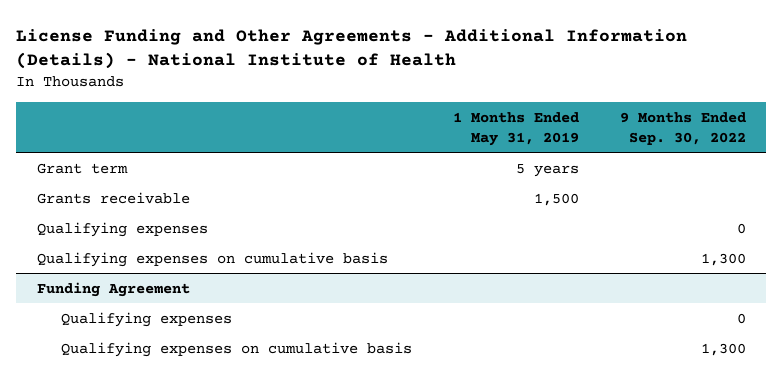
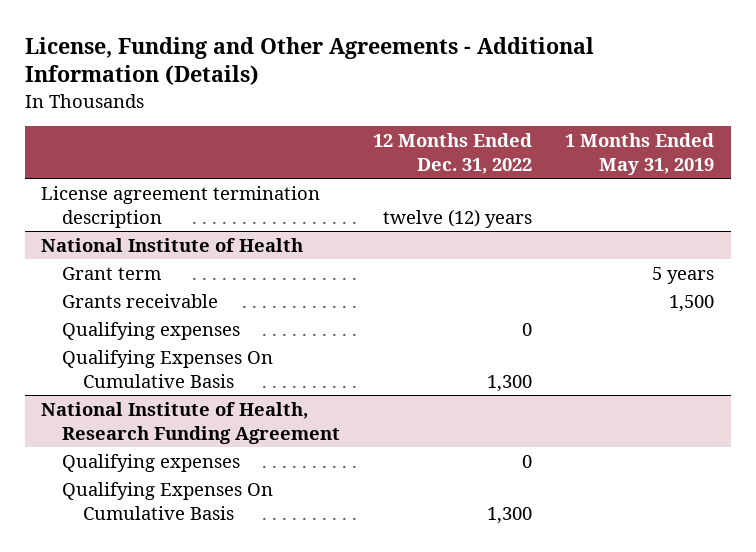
[16,28,688,70] License Funding and Other Agreements - Additional Information (Details) - National Institute of Health -> [24,36,594,86] License, Funding and Other Agreements - Additional Information (Details)
[619,111,746,145] 9 Months Ended Sep. 30, 2022 -> none
none -> [373,132,533,174] 12 Months Ended Dec. 31, 2022
[36,162,128,174] Grant term -> none
[36,191,190,204] Grants receivable -> none
[36,221,208,237] Qualifying expenses -> none
[36,251,388,267] Qualifying expenses on cumulative basis -> none
none -> [41,185,321,228] License agreement termination description
[36,281,190,297] Funding Agreement -> [41,237,304,252] National Institute of Health
none -> [62,266,162,280] Grant term
none -> [62,293,219,308] Grants receivable
[60,341,412,357] Qualifying expenses on cumulative basis -> [62,349,274,388] Qualifying Expenses On Cumulative Basis
none -> [41,401,341,444] National Institute of Health, Research Funding Agreement
none -> [62,453,241,472] Qualifying expenses
none -> [62,481,274,520] Qualifying Expenses On Cumulative Basis

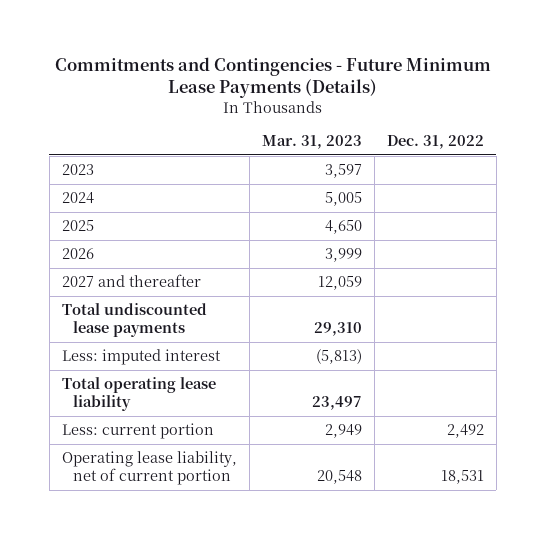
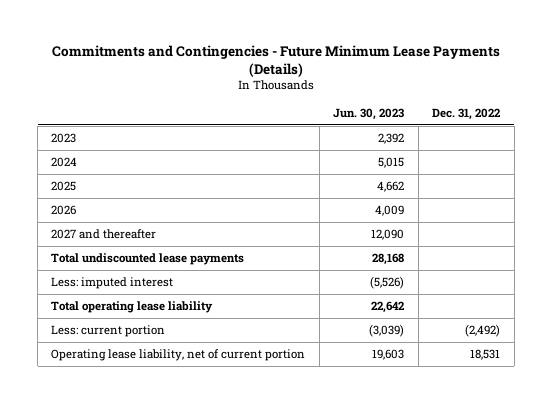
[261,135,362,150] Mar. 31, 2023 -> none
none -> [333,107,405,120] Jun. 30, 2023
[446,424,484,439] 2,492 -> [465,324,501,338] (2,492)

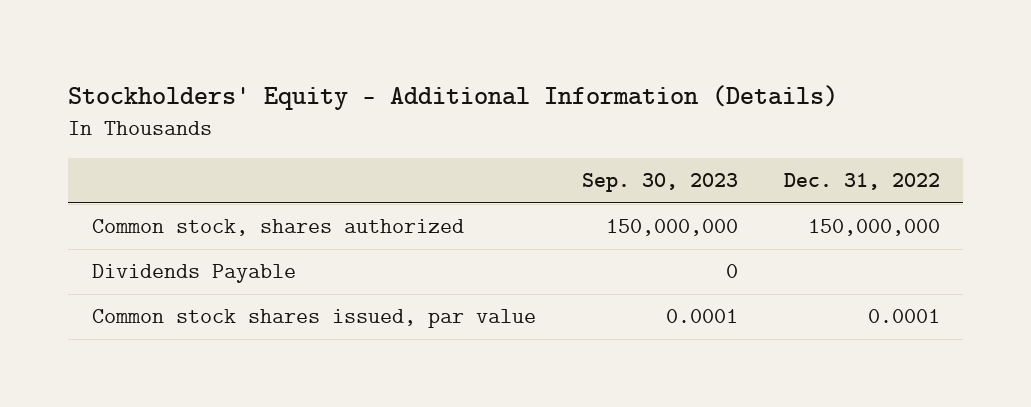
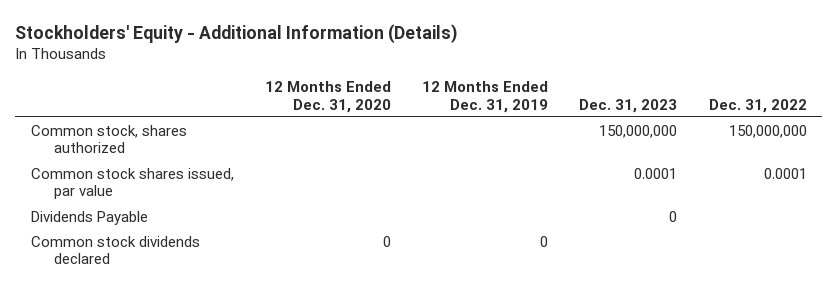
[581,173,738,193] Sep. 30, 2023 -> none
none -> [264,81,391,113] 12 Months Ended Dec. 31, 2020
none -> [422,81,549,113] 12 Months Ended Dec. 31, 2019
none -> [579,98,678,113] Dec. 31, 2023
[91,264,296,284] Dividends Payable -> [30,210,148,225] Dividends Payable
none -> [30,235,200,265] Common stock dividends declared

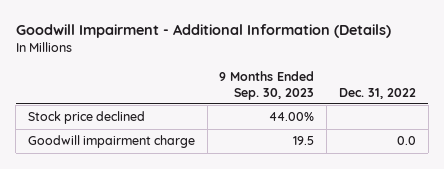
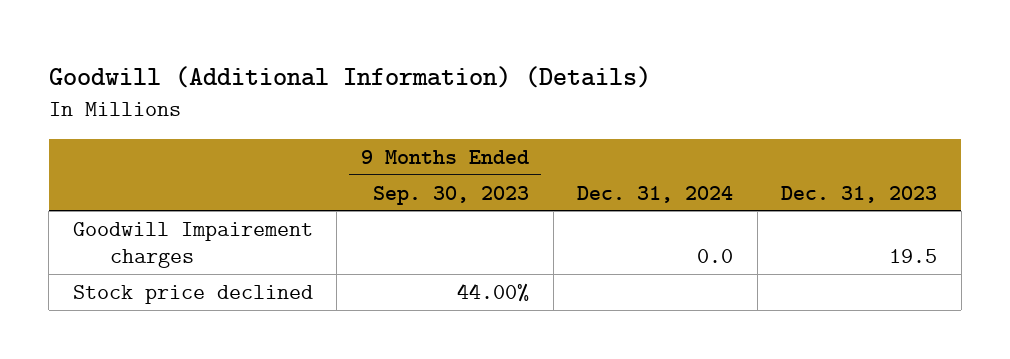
[15,24,391,39] Goodwill Impairment - Additional Information (Details) -> [48,65,651,88] Goodwill (Additional Information) (Details)
[338,87,416,99] Dec. 31, 2022 -> none
none -> [577,185,734,203] Dec. 31, 2024
none -> [781,185,938,203] Dec. 31, 2023
none -> [72,221,313,269] Goodwill Impairement charges
[27,135,195,149] Goodwill impairment charge -> none

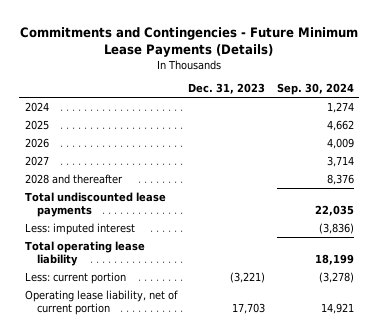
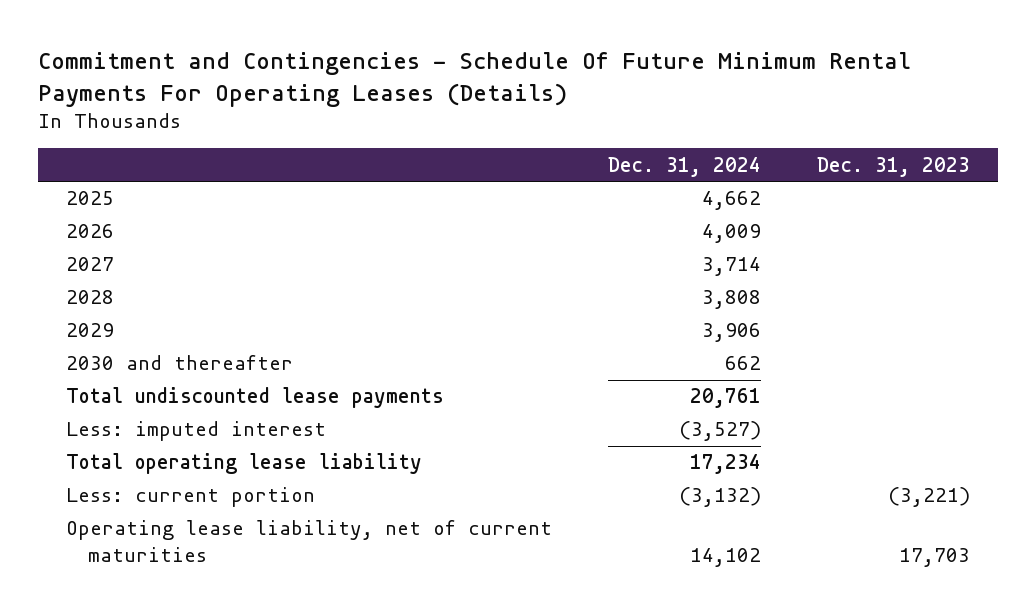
[20,26,359,57] Commitments and Contingencies - Future Minimum Lease Payments (Details) -> [37,52,911,107] Commitment and Contingencies - Schedule Of Future Minimum Rental Payments For Operating Leases (Details)
[276,83,354,96] Sep. 30, 2024 -> none
none -> [608,156,762,177] Dec. 31, 2024
[25,101,50,112] 2024 -> none
none -> [65,290,114,305] 2028
[25,173,124,184] 2028 and thereafter -> [65,323,114,338] 2029
none -> [65,355,293,371] 2030 and thereafter
[25,289,179,316] Operating lease liability, net of current portion -> [65,520,552,562] Operating lease liability, net of current maturities

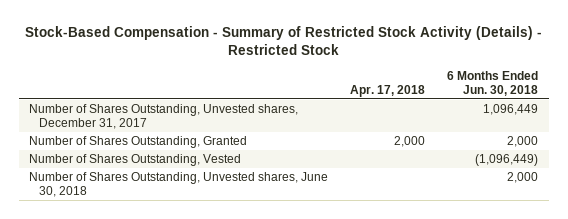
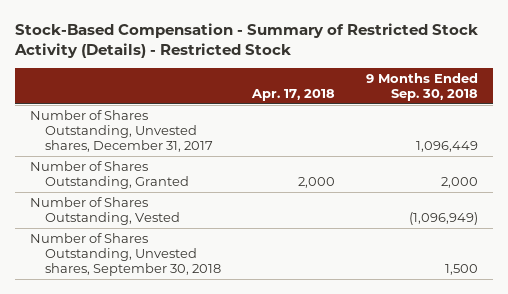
[447,70,539,96] 6 Months Ended Jun. 30, 2018 -> none
none -> [365,72,478,102] 9 Months Ended Sep. 30, 2018
[29,171,329,197] Number of Shares Outstanding, Unvested shares, June 30, 2018 -> [30,232,221,277] Number of Shares Outstanding, Unvested shares, September 30, 2018

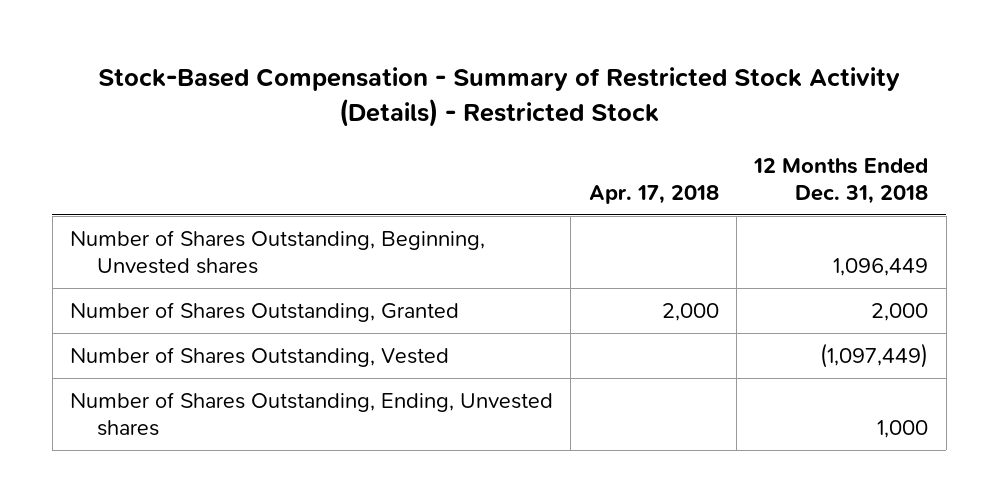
[365,72,478,102] 9 Months Ended Sep. 30, 2018 -> none
none -> [753,157,929,204] 12 Months Ended Dec. 31, 2018
[30,109,213,153] Number of Shares Outstanding, Unvested shares, December 31, 2017 -> [69,229,485,275] Number of Shares Outstanding, Beginning, Unvested shares
[30,232,221,277] Number of Shares Outstanding, Unvested shares, September 30, 2018 -> [69,391,553,437] Number of Shares Outstanding, Ending, Unvested shares

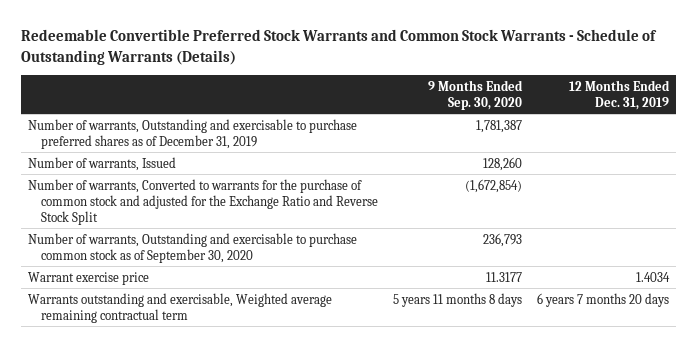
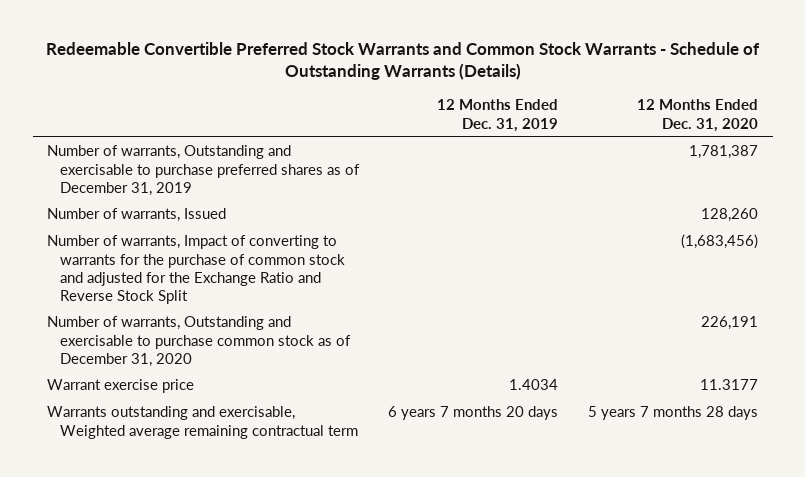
[427,79,523,110] 9 Months Ended Sep. 30, 2020 -> none
none -> [636,99,758,132] 12 Months Ended Dec. 31, 2020
[28,178,378,225] Number of warrants, Converted to warrants for the purchase of common stock and adjusted for the Exchange Ratio and Reverse Stock Split -> [47,235,345,305] Number of warrants, Impact of converting to warrants for the purchase of common stock and adjusted for the Exchange Ratio and Reverse Stock Split
[28,232,358,263] Number of warrants, Outstanding and exercisable to purchase common stock as of September 30, 2020 -> [47,316,351,367] Number of warrants, Outstanding and exercisable to purchase common stock as of December 31, 2020

